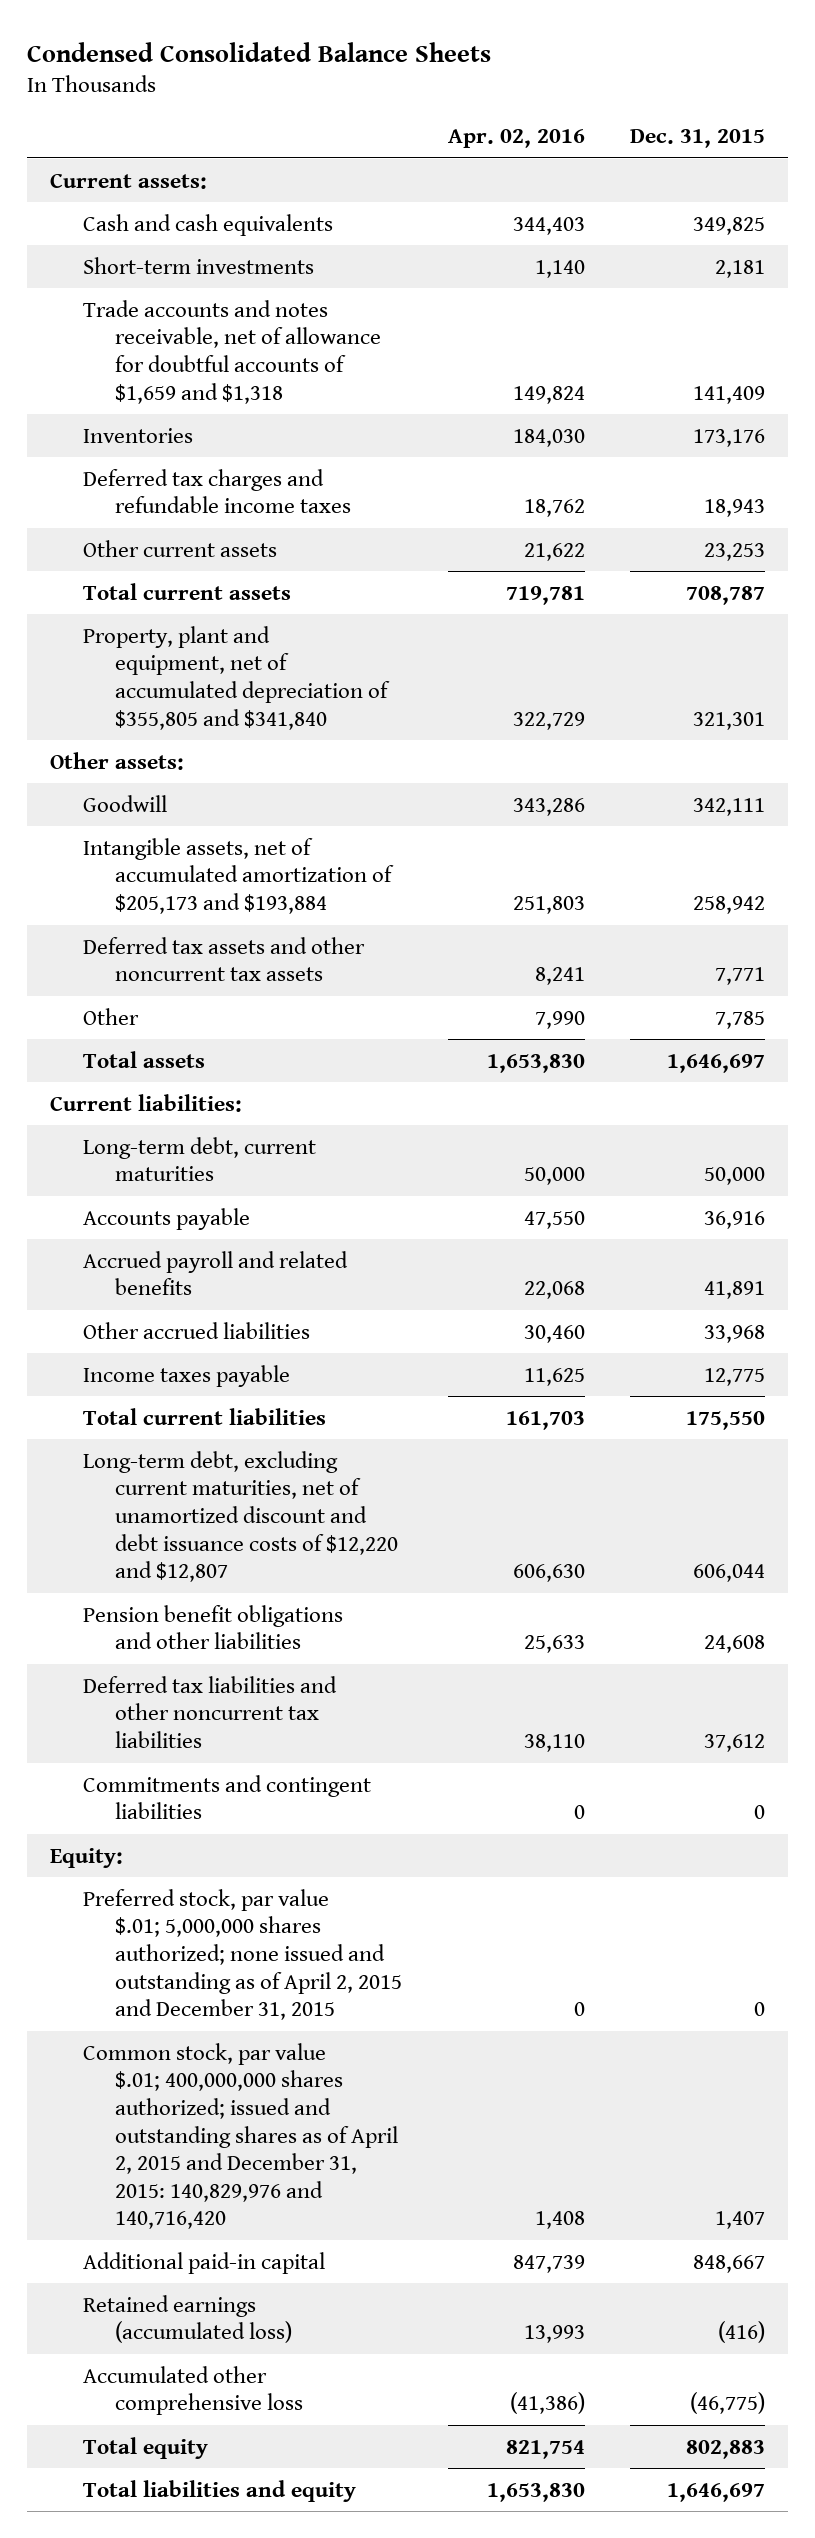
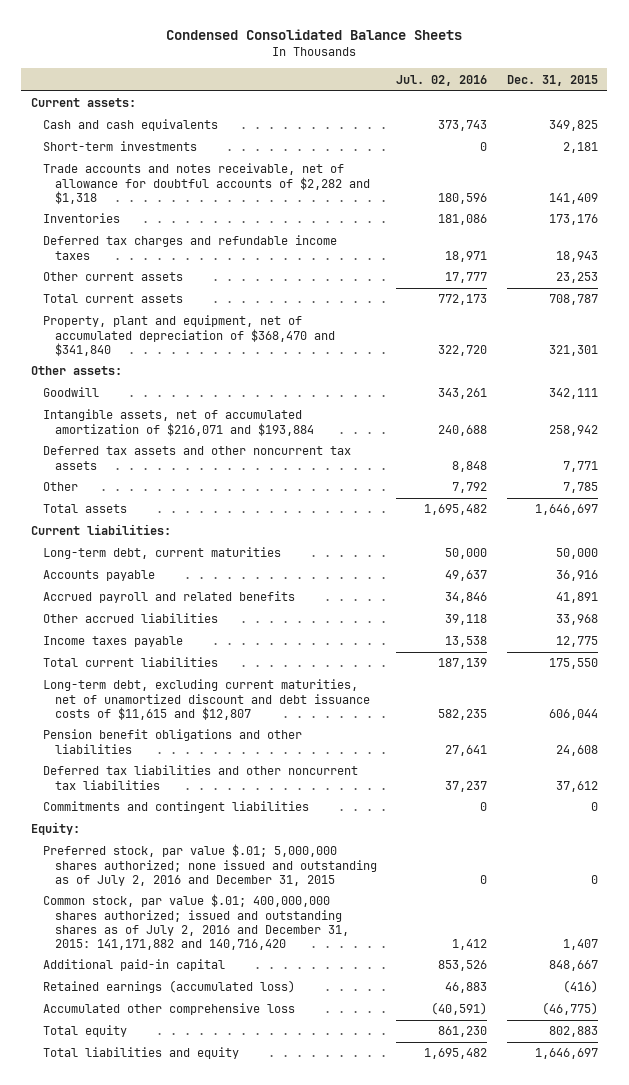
[447,129,585,149] Apr. 02, 2016 -> none
none -> [396,74,488,86] Jul. 02, 2016
[82,299,382,404] Trade accounts and notes receivable, net of allowance for doubtful accounts of $1,659 and $1,318 -> [43,163,371,204] Trade accounts and notes receivable, net of allowance for doubtful accounts of $2,282 and $1,318
[82,625,391,730] Property, plant and equipment, net of accumulated depreciation of $355,805 and $341,840 -> [43,315,336,356] Property, plant and equipment, net of accumulated depreciation of $368,470 and $341,840
[82,837,395,914] Intangible assets, net of accumulated amortization of $205,173 and $193,884 -> [43,409,315,436] Intangible assets, net of accumulated amortization of $216,071 and $193,884
[82,1450,399,1583] Long-term debt, excluding current maturities, net of unamortized discount and debt issuance costs of $12,220 and $12,807 -> [43,679,371,720] Long-term debt, excluding current maturities, net of unamortized discount and debt issuance costs of $11,615 and $12,807
[82,1888,403,2021] Preferred stock, par value $.01; 5,000,000 shares authorized; none issued and outstanding as of April 2, 2015 and December 31, 2015 -> [43,844,378,886] Preferred stock, par value $.01; 5,000,000 shares authorized; none issued and outstanding as of July 2, 2016 and December 31, 2015
[82,2042,399,2230] Common stock, par value $.01; 400,000,000 shares authorized; issued and outstanding shares as of April 2, 2015 and December 31, 2015: 140,829,976 and 140,716,420 -> [43,894,350,950] Common stock, par value $.01; 400,000,000 shares authorized; issued and outstanding shares as of July 2, 2016 and December 31, 2015: 141,171,882 and 140,716,420

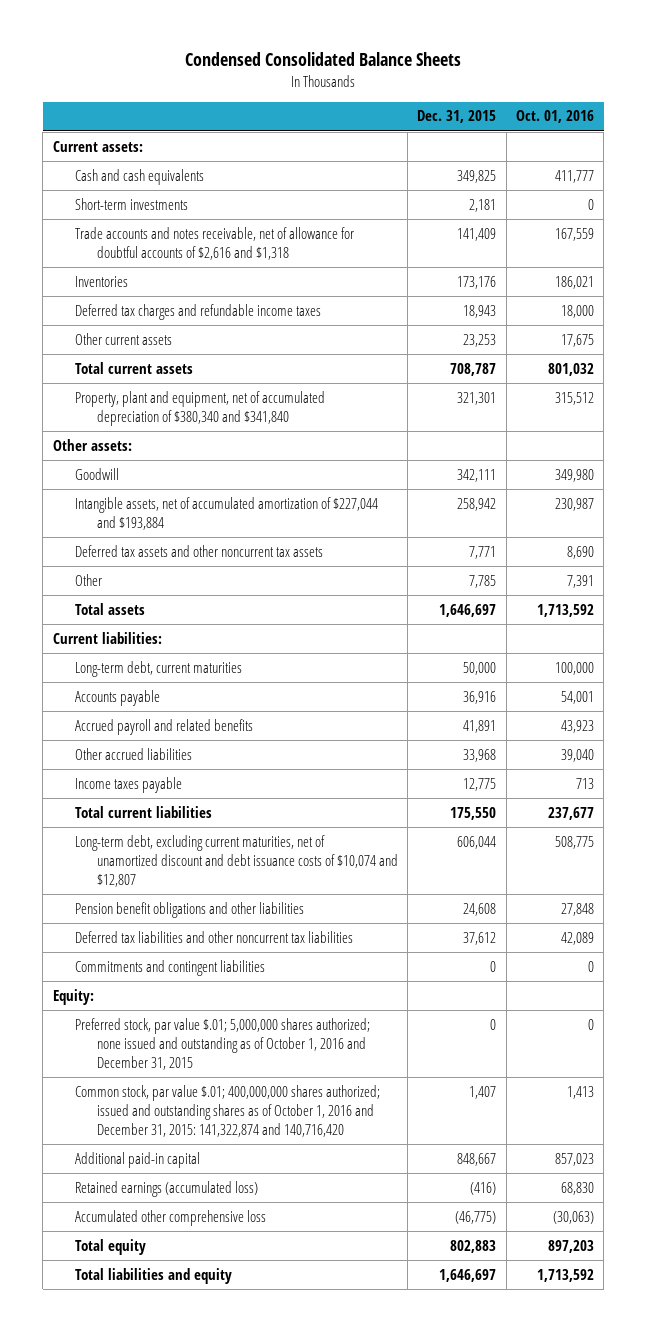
[396,74,488,86] Jul. 02, 2016 -> none
none -> [516,110,595,124] Oct. 01, 2016
[43,163,371,204] Trade accounts and notes receivable, net of allowance for doubtful accounts of $2,282 and $1,318 -> [74,226,354,260] Trade accounts and notes receivable, net of allowance for doubtful accounts of $2,616 and $1,318
[43,315,336,356] Property, plant and equipment, net of accumulated depreciation of $368,470 and $341,840 -> [74,390,325,426] Property, plant and equipment, net of accumulated depreciation of $380,340 and $341,840
[43,409,315,436] Intangible assets, net of accumulated amortization of $216,071 and $193,884 -> [74,496,378,530] Intangible assets, net of accumulated amortization of $227,044 and $193,884
[43,679,371,720] Long-term debt, excluding current maturities, net of unamortized discount and debt issuance costs of $11,615 and $12,807 -> [74,834,398,887] Long-term debt, excluding current maturities, net of unamortized discount and debt issuance costs of $10,074 and $12,807
[43,844,378,886] Preferred stock, par value $.01; 5,000,000 shares authorized; none issued and outstanding as of July 2, 2016 and December 31, 2015 -> [74,1017,370,1070] Preferred stock, par value $.01; 5,000,000 shares authorized; none issued and outstanding as of October 1, 2016 and December 31, 2015
[43,894,350,950] Common stock, par value $.01; 400,000,000 shares authorized; issued and outstanding shares as of July 2, 2016 and December 31, 2015: 141,171,882 and 140,716,420 -> [74,1084,380,1137] Common stock, par value $.01; 400,000,000 shares authorized; issued and outstanding shares as of October 1, 2016 and December 31, 2015: 141,322,874 and 140,716,420

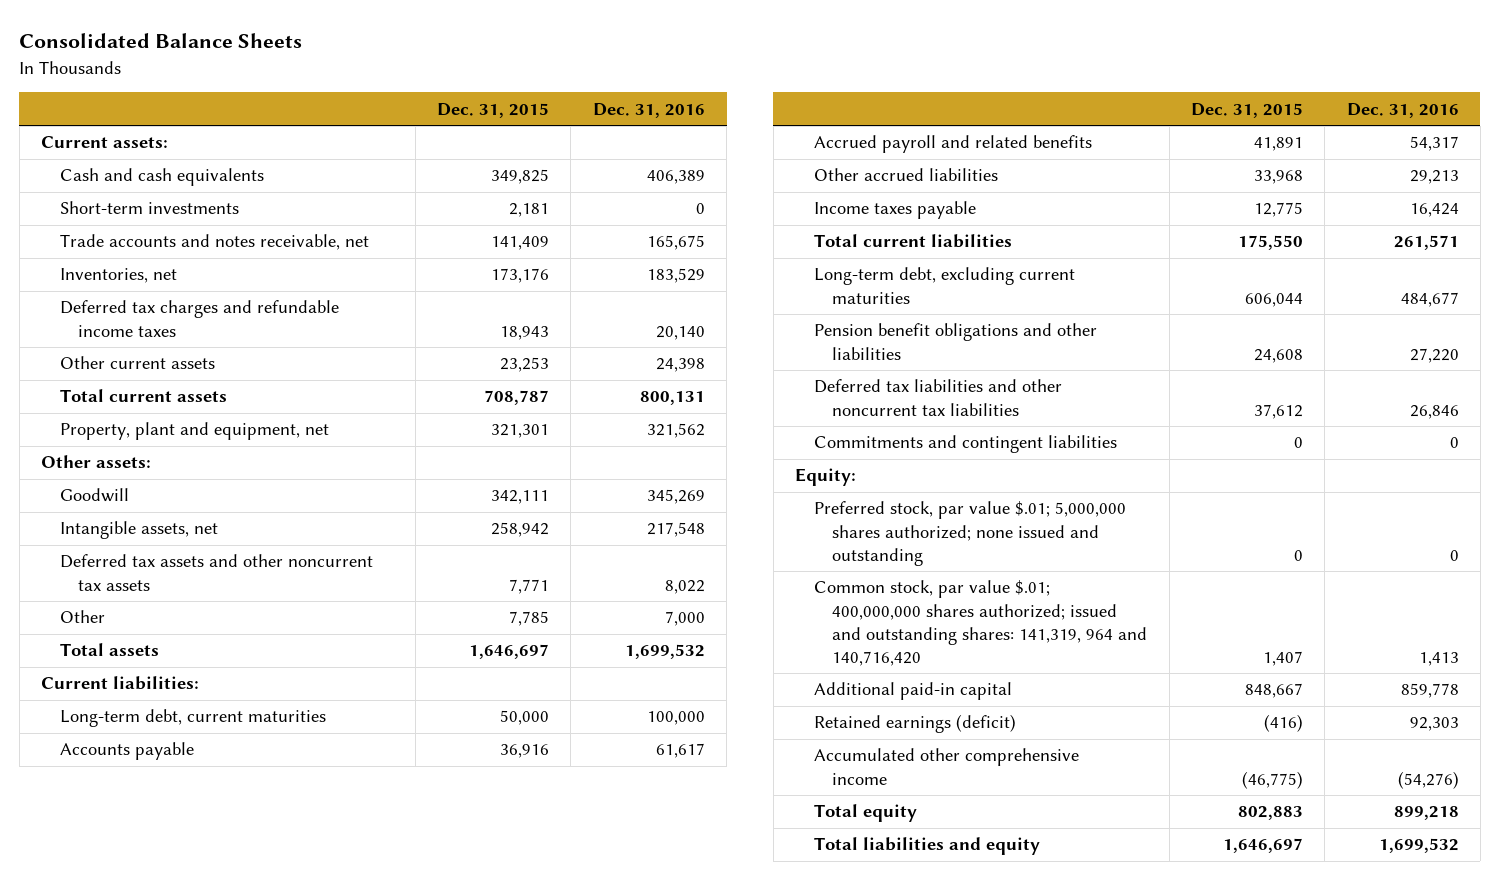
[185,52,462,67] Condensed Consolidated Balance Sheets -> [19,33,303,49] Consolidated Balance Sheets
[516,110,595,124] Oct. 01, 2016 -> none
none -> [592,102,705,118] Dec. 31, 2016
[74,226,354,260] Trade accounts and notes receivable, net of allowance for doubtful accounts of $2,616 and $1,318 -> [59,234,369,251] Trade accounts and notes receivable, net
[74,275,128,287] Inventories -> [59,268,177,284] Inventories, net
[74,390,325,426] Property, plant and equipment, net of accumulated depreciation of $380,340 and $341,840 -> [59,422,329,441] Property, plant and equipment, net
[74,496,378,530] Intangible assets, net of accumulated amortization of $227,044 and $193,884 -> [59,521,218,540] Intangible assets, net
[74,834,398,887] Long-term debt, excluding current maturities, net of unamortized discount and debt issuance costs of $10,074 and $12,807 -> [813,267,1075,304] Long-term debt, excluding current maturities
[74,1017,370,1070] Preferred stock, par value $.01; 5,000,000 shares authorized; none issued and outstanding as of October 1, 2016 and December 31, 2015 -> [813,501,1126,566] Preferred stock, par value $.01; 5,000,000 shares authorized; none issued and outstanding
[74,1084,380,1137] Common stock, par value $.01; 400,000,000 shares authorized; issued and outstanding shares as of October 1, 2016 and December 31, 2015: 141,322,874 and 140,716,420 -> [813,580,1148,667] Common stock, par value $.01; 400,000,000 shares authorized; issued and outstanding shares: 141,319, 964 and 140,716,420
[74,1180,258,1197] Retained earnings (accumulated loss) -> [813,714,1016,734] Retained earnings (deficit)
[74,1209,266,1226] Accumulated other comprehensive loss -> [813,748,1079,785] Accumulated other comprehensive income

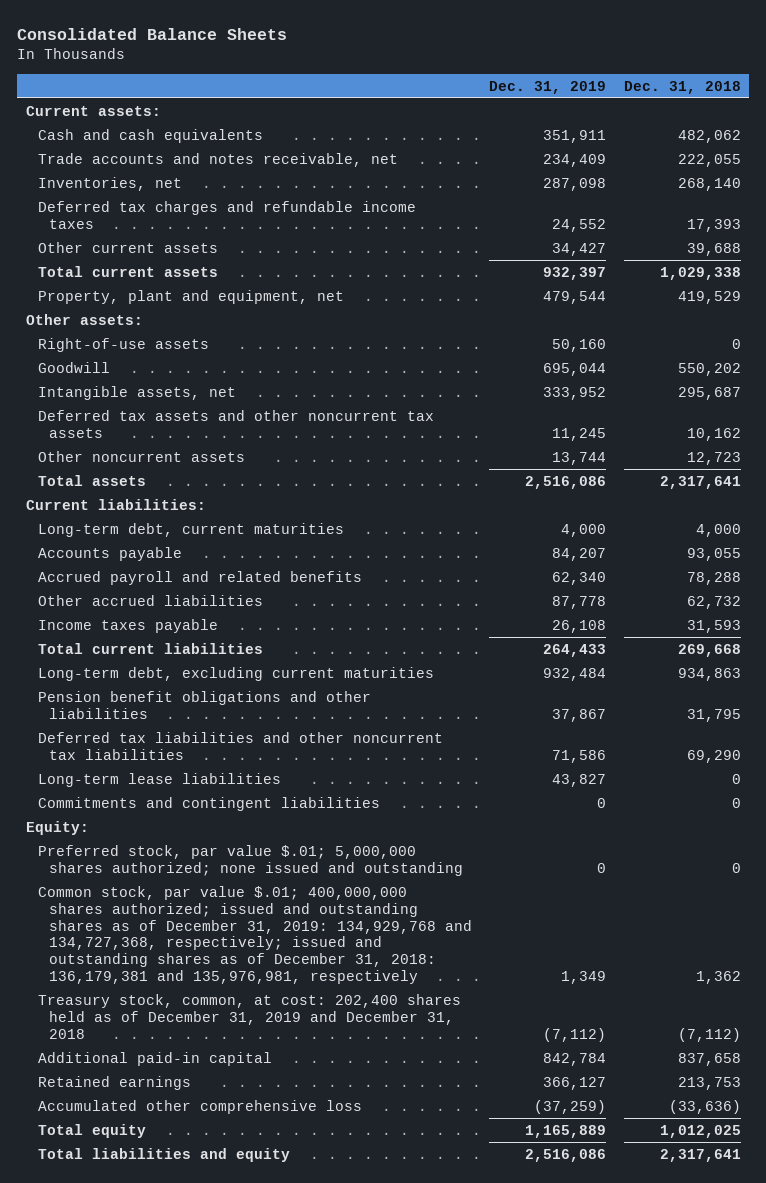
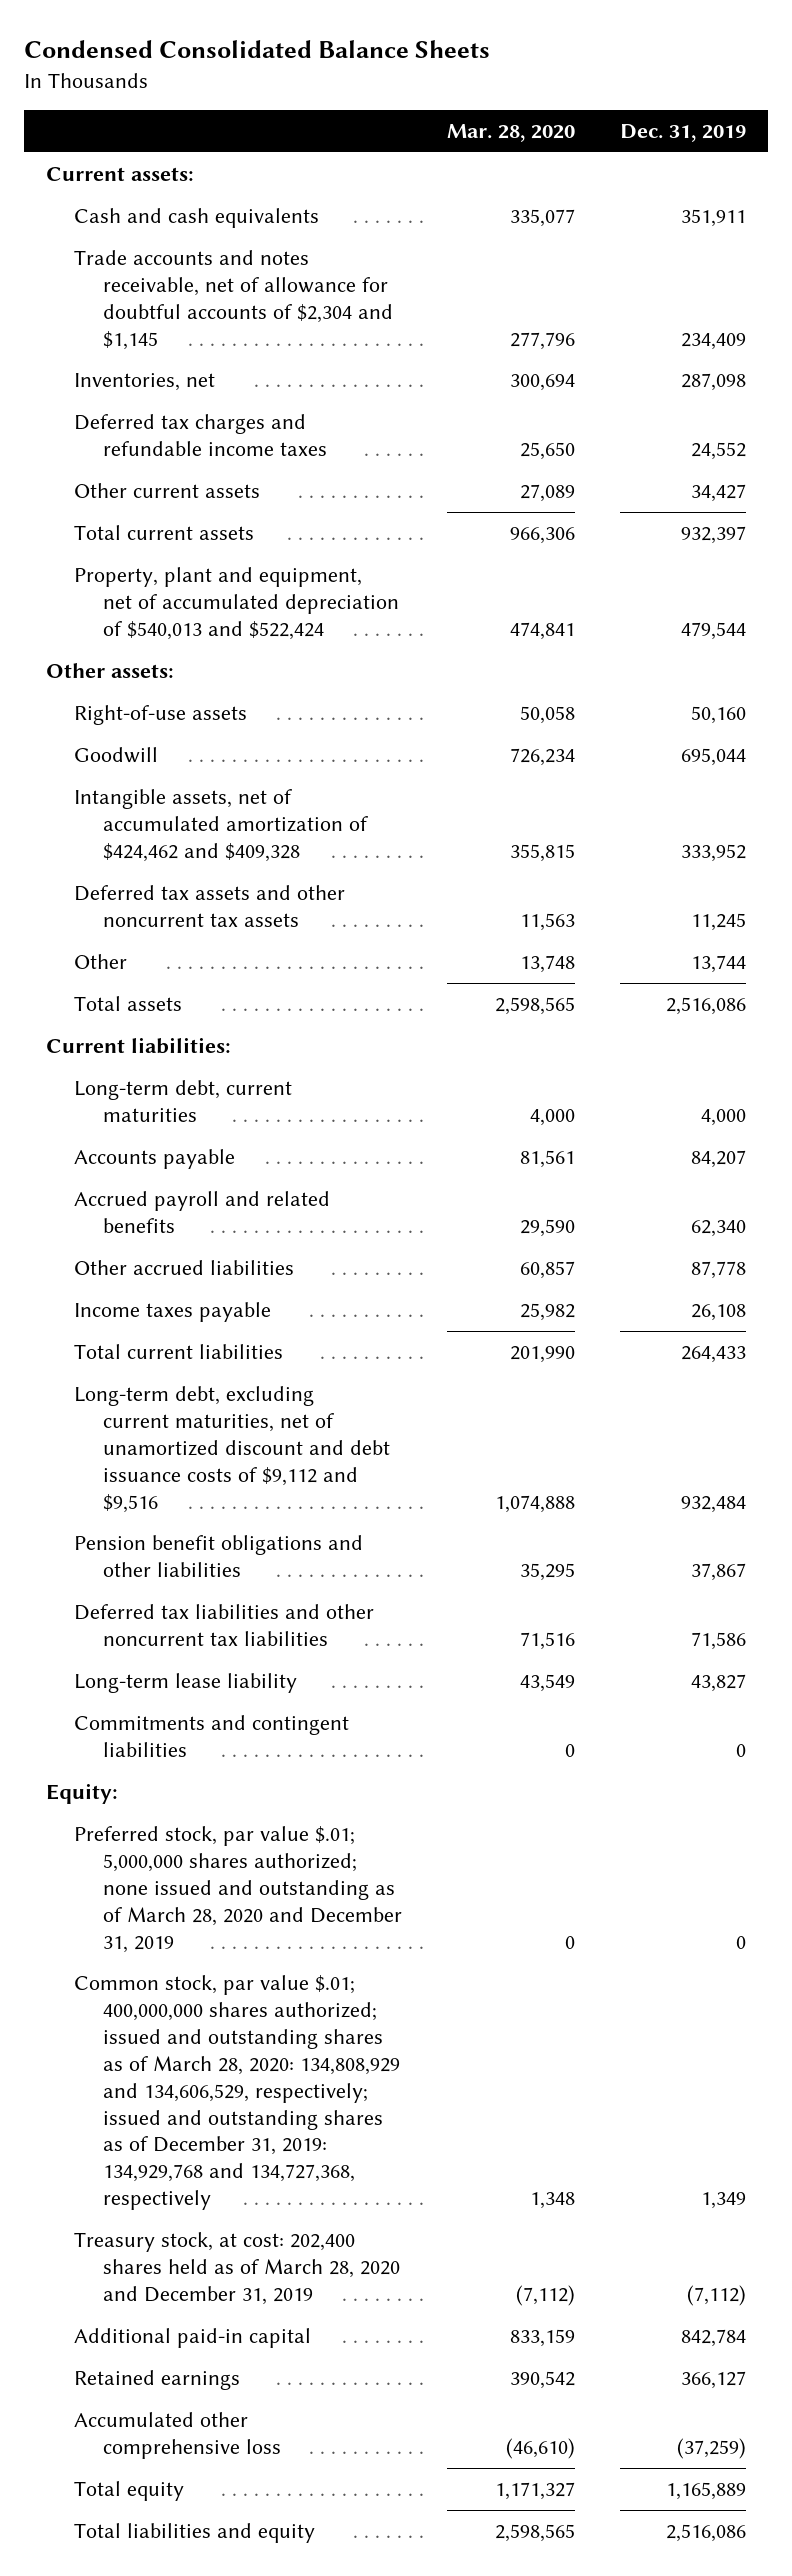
[17,27,288,40] Consolidated Balance Sheets -> [23,39,490,58] Condensed Consolidated Balance Sheets
[623,80,741,94] Dec. 31, 2018 -> none
none -> [446,124,575,143] Mar. 28, 2020
[37,152,398,167] Trade accounts and notes receivable, net -> [74,250,393,350] Trade accounts and notes receivable, net of allowance for doubtful accounts of $2,304 and $1,145
[37,289,344,304] Property, plant and equipment, net -> [74,567,399,640] Property, plant and equipment, net of accumulated depreciation of $540,013 and $522,424
[37,385,236,400] Intangible assets, net -> [74,789,368,862] Intangible assets, net of accumulated amortization of $424,462 and $409,328
[37,450,245,462] Other noncurrent assets -> [74,954,128,970] Other
[37,666,434,681] Long-term debt, excluding current maturities -> [74,1386,390,1513] Long-term debt, excluding current maturities, net of unamortized discount and debt issuance costs of $9,112 and $9,516
[37,772,281,787] Long-term lease liabilities -> [74,1673,298,1694] Long-term lease liability
[37,844,464,876] Preferred stock, par value $.01; 5,000,000 shares authorized; none issued and outstanding -> [74,1826,402,1953] Preferred stock, par value $.01; 5,000,000 shares authorized; none issued and outstanding as of March 28, 2020 and December 31, 2019
[37,885,473,985] Common stock, par value $.01; 400,000,000 shares authorized; issued and outstanding shares as of December 31, 2019: 134,929,768 and 134,727,368, respectively; issued and outstanding shares as of December 31, 2018: 136,179,381 and 135,976,981, respectively -> [74,1975,400,2211] Common stock, par value $.01; 400,000,000 shares authorized; issued and outstanding shares as of March 28, 2020: 134,808,929 and 134,606,529, respectively; issued and outstanding shares as of December 31, 2019: 134,929,768 and 134,727,368, respectively
[37,993,461,1039] Treasury stock, common, at cost: 202,400 shares held as of December 31, 2019 and December 31, 2018 -> [74,2232,400,2305] Treasury stock, at cost: 202,400 shares held as of March 28, 2020 and December 31, 2019

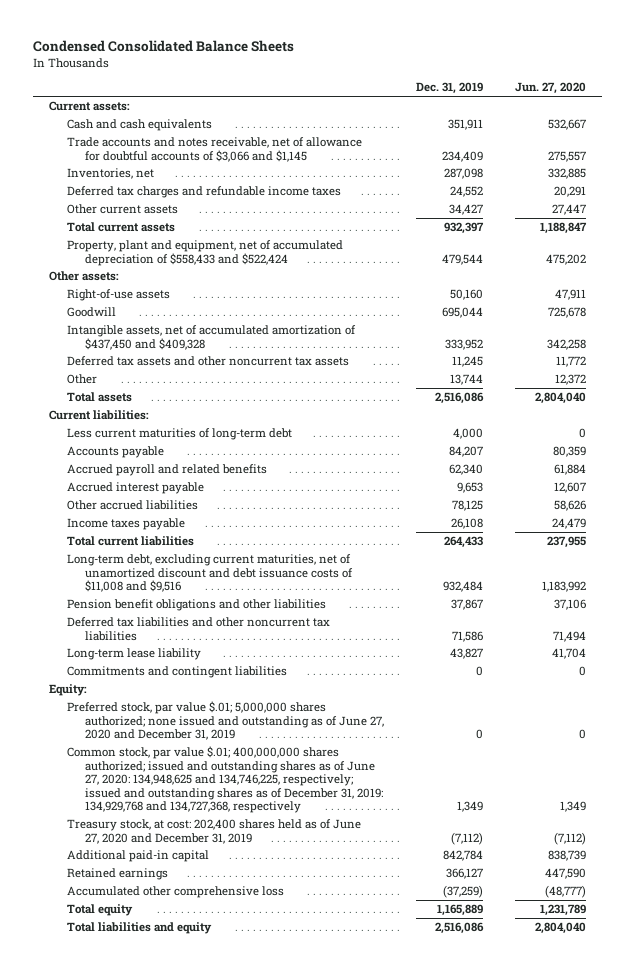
[446,124,575,143] Mar. 28, 2020 -> none
none -> [515,82,587,95] Jun. 27, 2020
[74,250,393,350] Trade accounts and notes receivable, net of allowance for doubtful accounts of $2,304 and $1,145 -> [66,137,362,162] Trade accounts and notes receivable, net of allowance for doubtful accounts of $3,066 and $1,145
[74,567,399,640] Property, plant and equipment, net of accumulated depreciation of $540,013 and $522,424 -> [66,240,343,266] Property, plant and equipment, net of accumulated depreciation of $558,433 and $522,424
[74,789,368,862] Intangible assets, net of accumulated amortization of $424,462 and $409,328 -> [66,325,356,350] Intangible assets, net of accumulated amortization of $437,450 and $409,328
[74,1080,293,1122] Long-term debt, current maturities -> [66,428,292,441] Less current maturities of long-term debt
none -> [66,482,204,495] Accrued interest payable
[690,1261,746,1280] 87,778 -> [452,500,484,512] 78,125
[74,1386,390,1513] Long-term debt, excluding current maturities, net of unamortized discount and debt issuance costs of $9,112 and $9,516 -> [66,554,354,593] Long-term debt, excluding current maturities, net of unamortized discount and debt issuance costs of $11,008 and $9,516
[74,1826,402,1953] Preferred stock, par value $.01; 5,000,000 shares authorized; none issued and outstanding as of March 28, 2020 and December 31, 2019 -> [66,701,385,741] Preferred stock, par value $.01; 5,000,000 shares authorized; none issued and outstanding as of June 27, 2020 and December 31, 2019
[74,1975,400,2211] Common stock, par value $.01; 400,000,000 shares authorized; issued and outstanding shares as of March 28, 2020: 134,808,929 and 134,606,529, respectively; issued and outstanding shares as of December 31, 2019: 134,929,768 and 134,727,368, respectively -> [66,746,384,814] Common stock, par value $.01; 400,000,000 shares authorized; issued and outstanding shares as of June 27, 2020: 134,948,625 and 134,746,225, respectively; issued and outstanding shares as of December 31, 2019: 134,929,768 and 134,727,368, respectively
[74,2232,400,2305] Treasury stock, at cost: 202,400 shares held as of March 28, 2020 and December 31, 2019 -> [66,819,361,844] Treasury stock, at cost: 202,400 shares held as of June 27, 2020 and December 31, 2019

